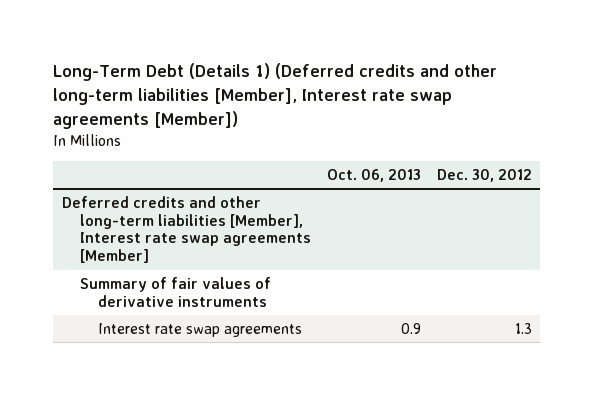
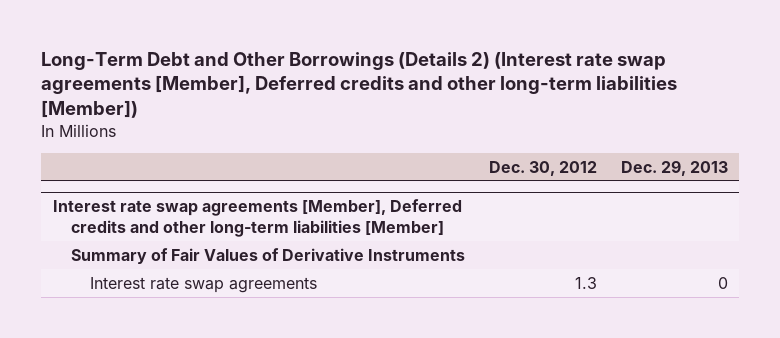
[53,63,498,130] Long-Term Debt (Details 1) (Deferred credits and other long-term liabilities [Member], Interest rate swap agreements [Member]) -> [40,51,677,119] Long-Term Debt and Other Borrowings (Details 2) (Interest rate swap agreements [Member], Deferred credits and other long-term liabilities [Member])
[326,168,421,182] Oct. 06, 2013 -> none
none -> [620,159,728,176] Dec. 29, 2013
[61,195,311,264] Deferred credits and other long-term liabilities [Member], Interest rate swap agreements [Member] -> [52,199,462,237] Interest rate swap agreements [Member], Deferred credits and other long-term liabilities [Member]
[79,276,271,307] Summary of fair values of derivative instruments -> [71,247,466,264] Summary of Fair Values of Derivative Instruments

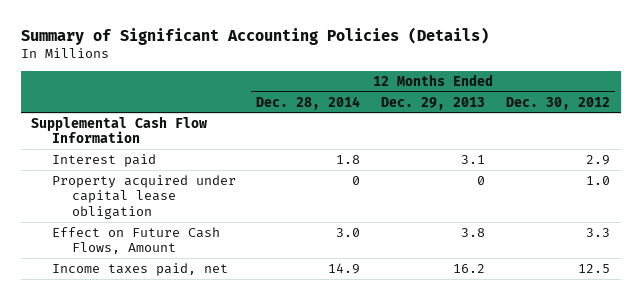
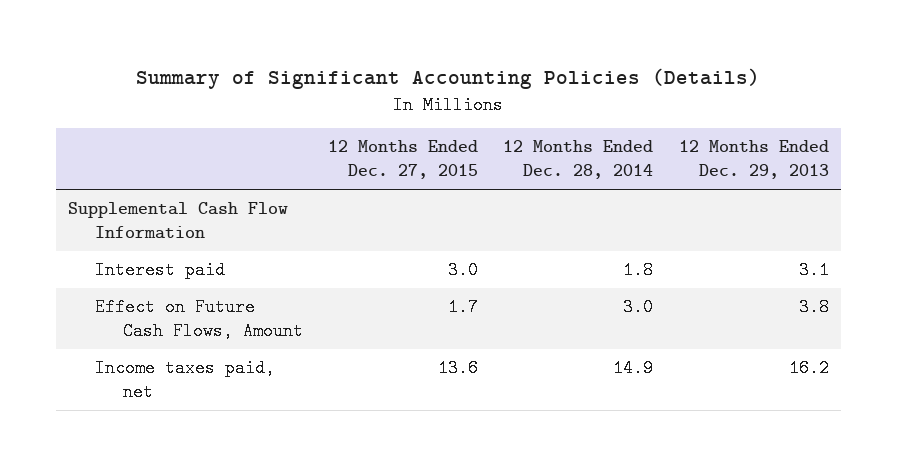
[506,96,611,110] Dec. 30, 2012 -> none
none -> [328,140,479,180] 12 Months Ended Dec. 27, 2015
[51,174,236,219] Property acquired under capital lease obligation -> none

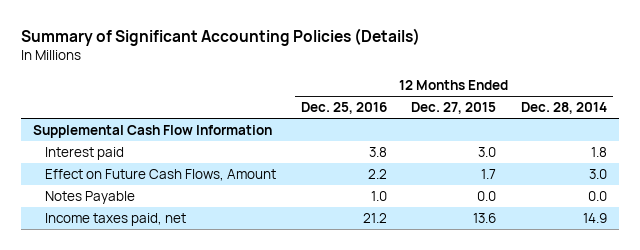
[678,140,829,180] 12 Months Ended Dec. 29, 2013 -> none
none -> [300,102,387,115] Dec. 25, 2016
none -> [45,191,136,205] Notes Payable

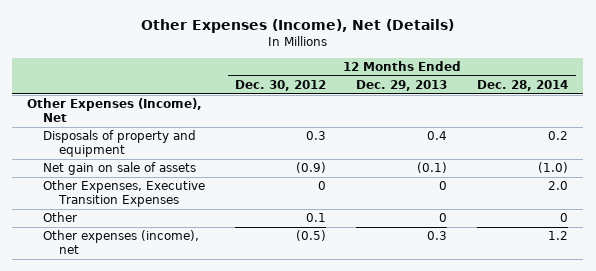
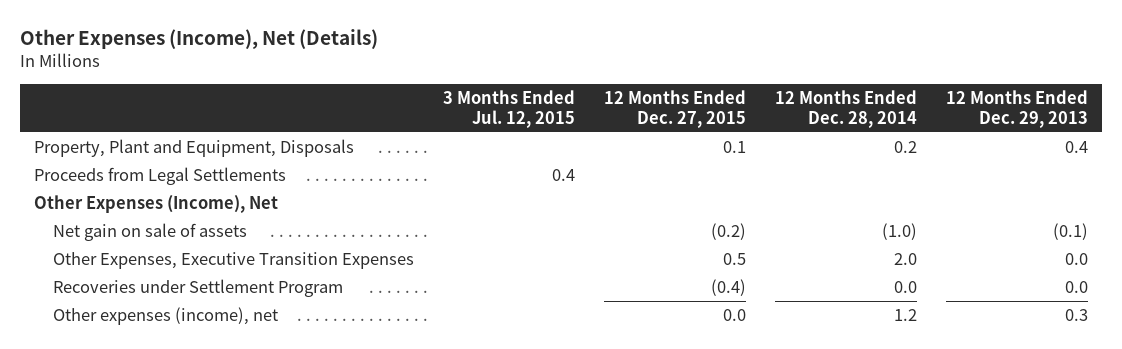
[235,79,327,91] Dec. 30, 2012 -> none
none -> [442,89,575,129] 3 Months Ended Jul. 12, 2015
none -> [603,89,746,129] 12 Months Ended Dec. 27, 2015
none -> [34,138,355,157] Property, Plant and Equipment, Disposals
none -> [34,166,287,185] Proceeds from Legal Settlements
[43,130,197,158] Disposals of property and equipment -> none
[43,212,78,223] Other -> none
[439,181,448,191] 0 -> [1064,252,1088,265] 0.0
none -> [52,278,343,297] Recoveries under Settlement Program

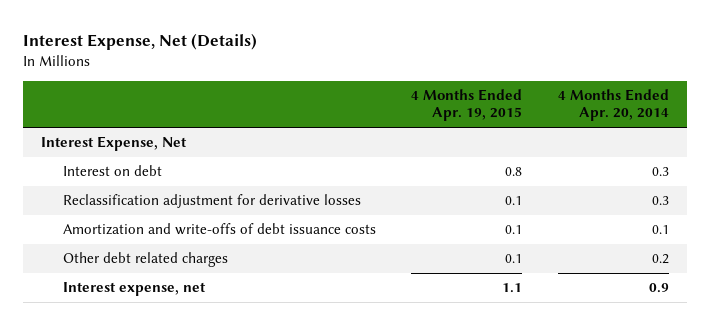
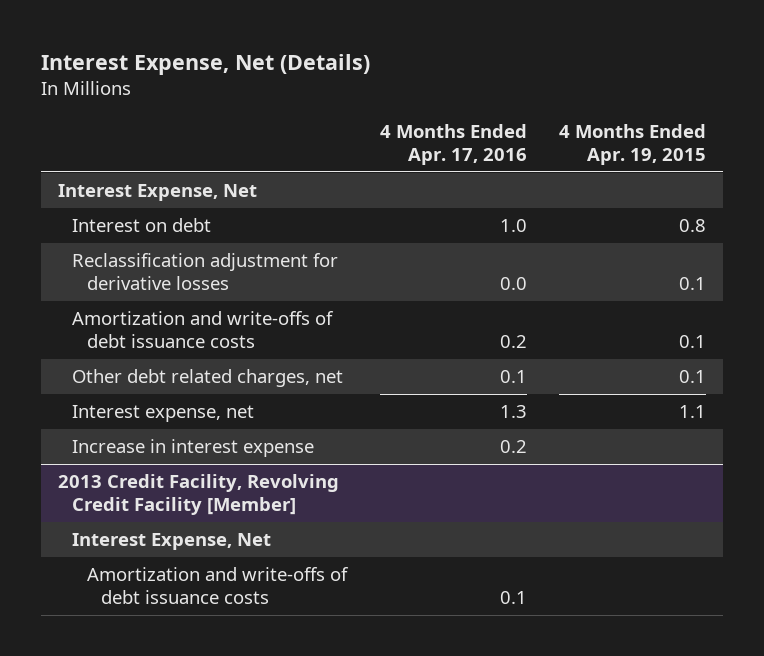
[557,89,669,122] 4 Months Ended Apr. 20, 2014 -> none
none -> [379,124,527,165] 4 Months Ended Apr. 17, 2016
[63,252,229,268] Other debt related charges -> [72,369,344,388] Other debt related charges, net
none -> [72,439,315,458] Increase in interest expense
none -> [57,474,339,515] 2013 Credit Facility, Revolving Credit Facility [Member]
none -> [72,533,272,551] Interest Expense, Net
none -> [86,567,349,604] Amortization and write-offs of debt issuance costs

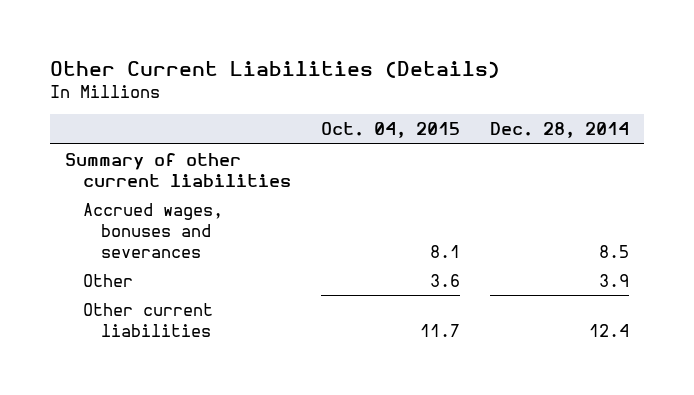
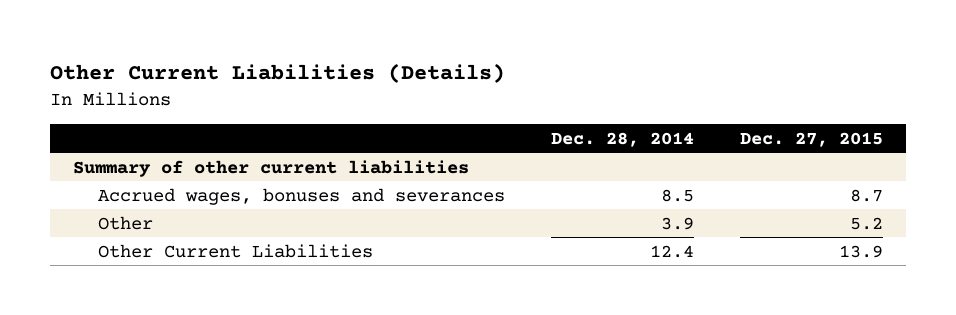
[320,122,460,139] Oct. 04, 2015 -> none
none -> [740,131,884,147] Dec. 27, 2015
[83,302,214,337] Other current liabilities -> [98,243,374,258] Other Current Liabilities

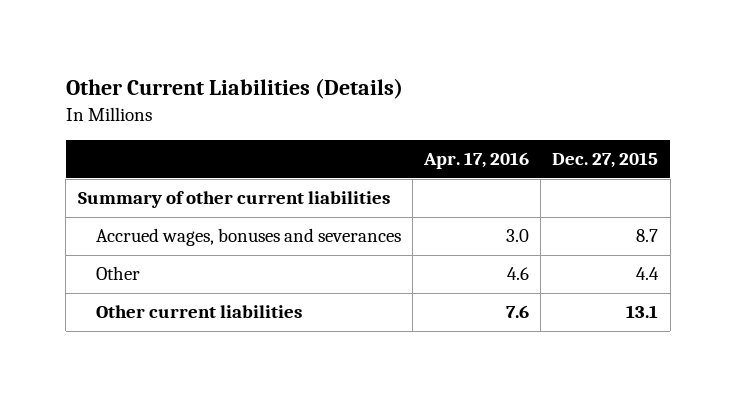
[551,131,695,147] Dec. 28, 2014 -> none
none -> [422,152,529,170] Apr. 17, 2016
[850,216,884,230] 5.2 -> [636,267,660,281] 4.4
[98,243,374,258] Other Current Liabilities -> [95,305,302,319] Other current liabilities
[839,244,884,258] 13.9 -> [626,305,659,319] 13.1

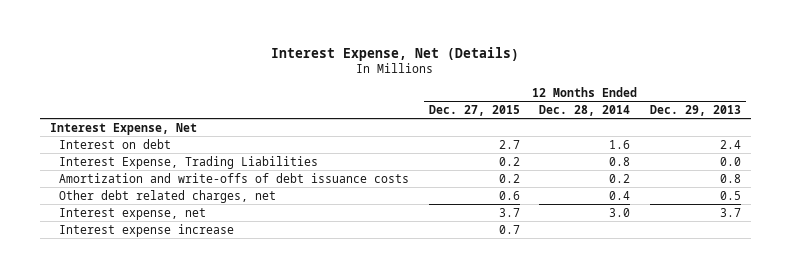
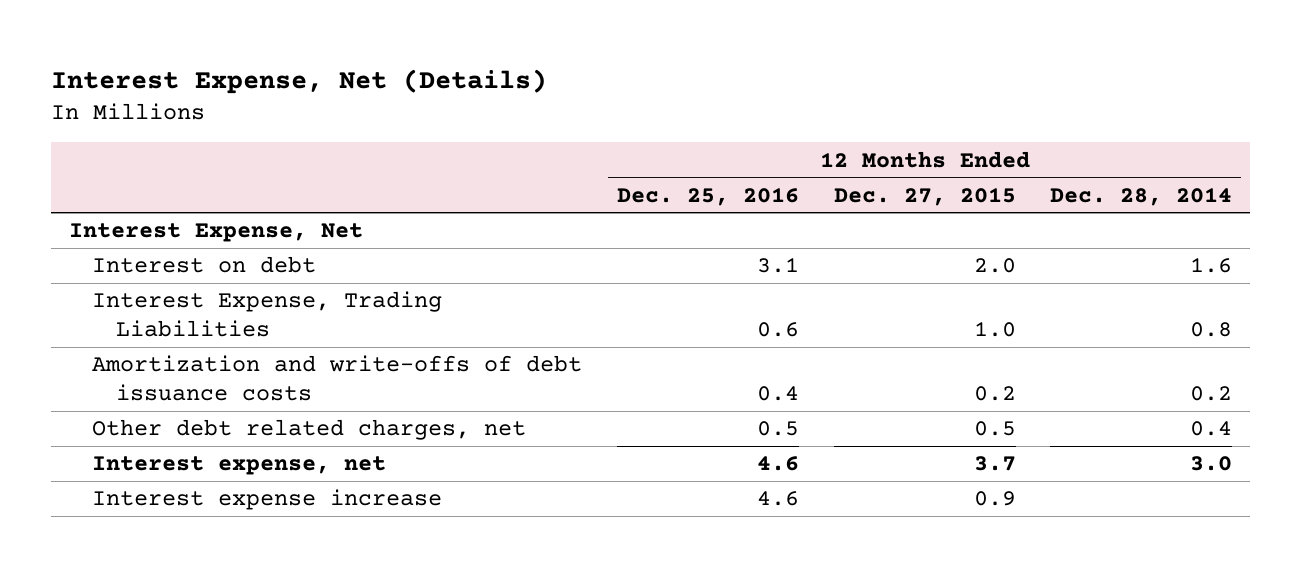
[650,104,742,116] Dec. 29, 2013 -> none
none -> [616,186,799,206] Dec. 25, 2016
[498,139,520,149] 2.7 -> [973,258,1016,274] 2.0
[498,156,520,166] 0.2 -> [973,320,1016,337] 1.0
[498,190,520,200] 0.6 -> [973,421,1016,437] 0.5
[498,224,520,234] 0.7 -> [973,491,1016,507] 0.9

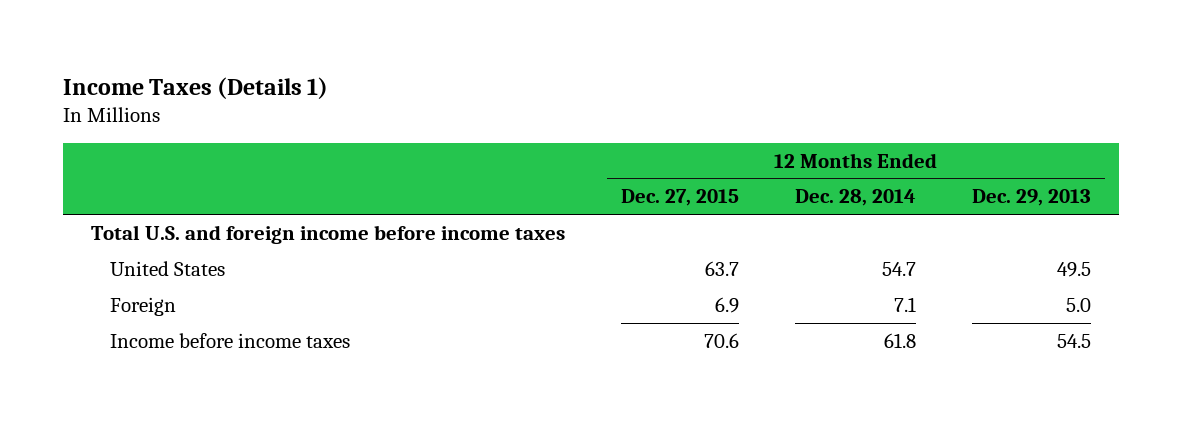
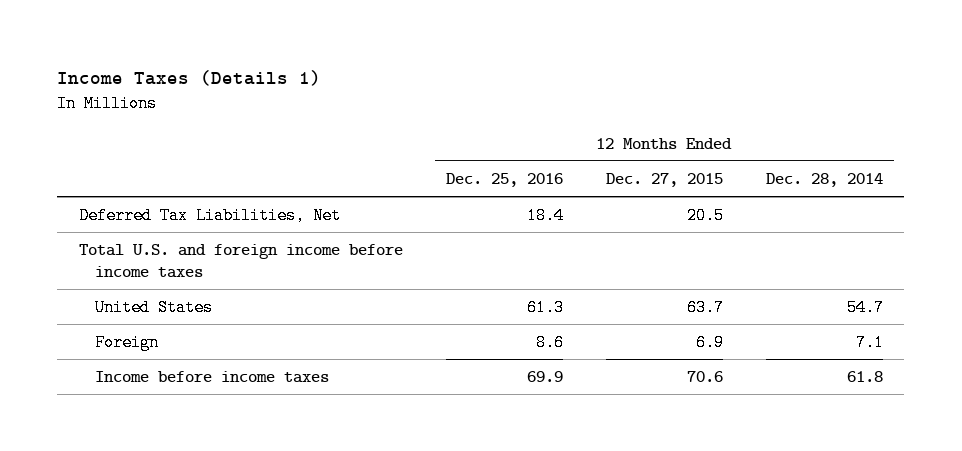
[972,189,1092,207] Dec. 29, 2013 -> none
none -> [445,172,563,187] Dec. 25, 2016
none -> [78,206,341,224] Deferred Tax Liabilities, Net

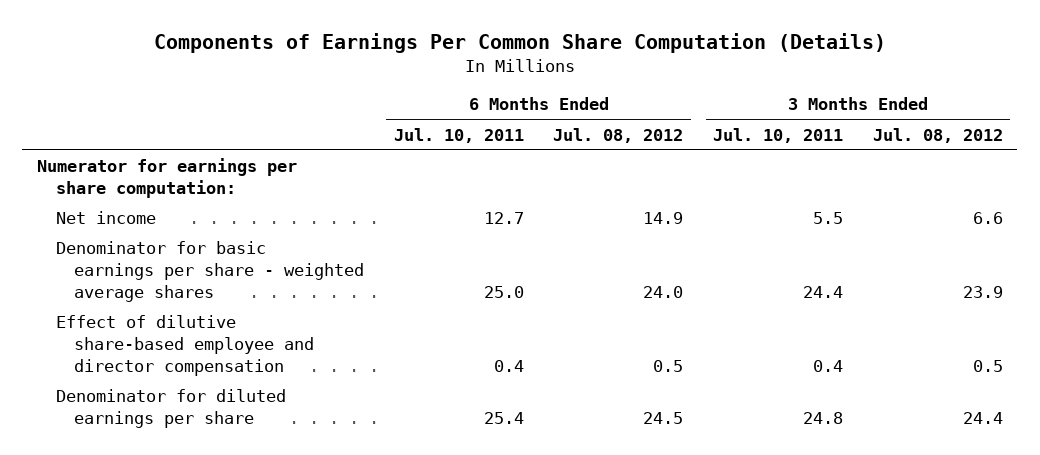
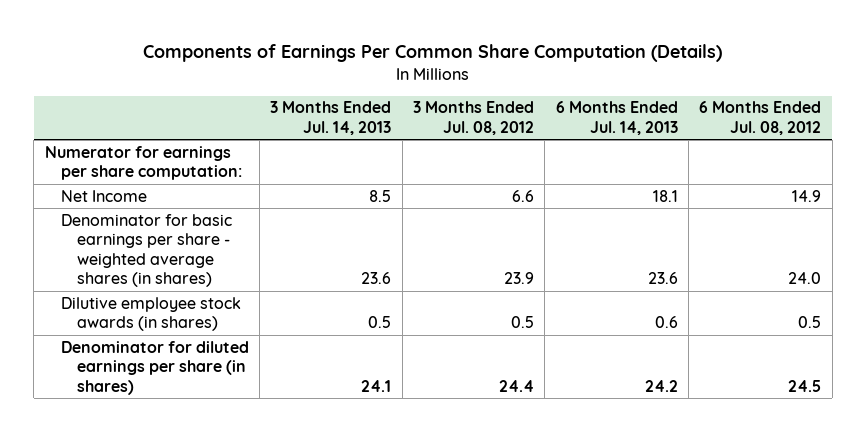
[393,127,524,143] Jul. 10, 2011 -> none
[712,127,843,143] Jul. 10, 2011 -> none
none -> [270,101,392,135] 3 Months Ended Jul. 14, 2013
none -> [555,101,678,135] 6 Months Ended Jul. 14, 2013
[55,211,156,225] Net income -> [60,189,147,202] Net Income
[55,241,365,302] Denominator for basic earnings per share - weighted average shares -> [60,213,232,287] Denominator for basic earnings per share - weighted average shares (in shares)
[55,315,315,376] Effect of dilutive share-based employee and director compensation -> [60,296,241,332] Dilutive employee stock awards (in shares)
[55,389,286,429] Denominator for diluted earnings per share -> [60,340,249,395] Denominator for diluted earnings per share (in shares)

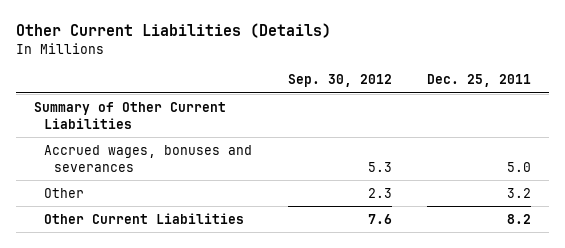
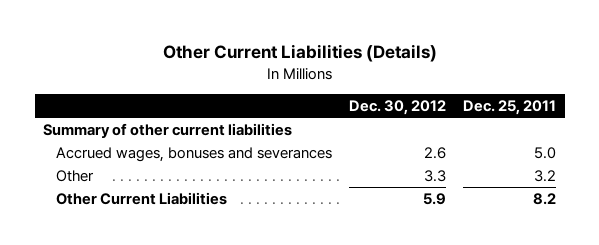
[287,74,392,88] Sep. 30, 2012 -> none
none -> [348,99,446,115] Dec. 30, 2012
[33,101,226,129] Summary of Other Current Liabilities -> [43,123,293,139] Summary of other current liabilities

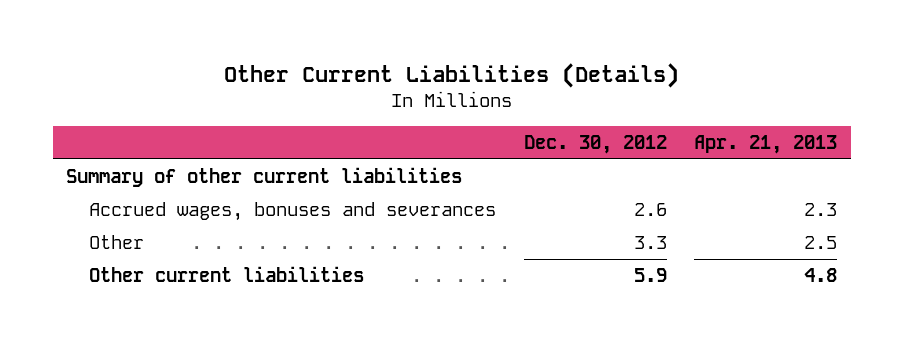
[463,99,557,115] Dec. 25, 2011 -> none
none -> [694,134,838,154] Apr. 21, 2013
[55,192,227,206] Other Current Liabilities -> [89,266,365,283] Other current liabilities

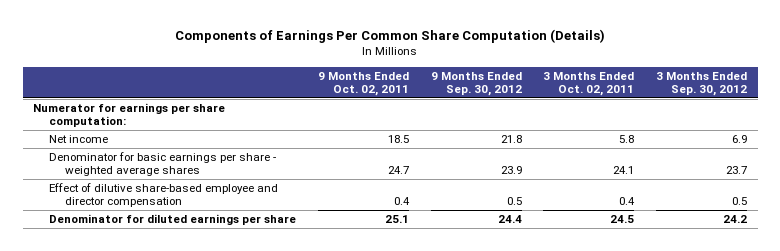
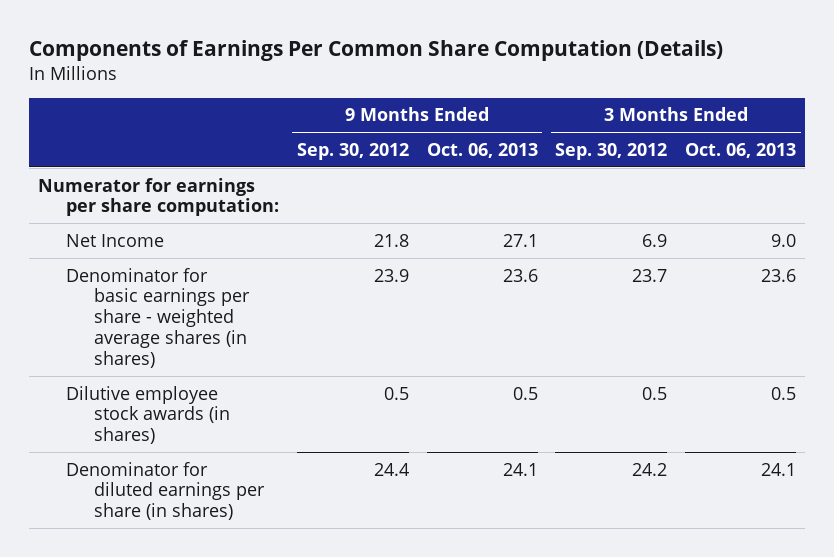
[317,71,409,96] 9 Months Ended Oct. 02, 2011 -> none
[543,71,635,96] 3 Months Ended Oct. 02, 2011 -> none
none -> [426,142,538,158] Oct. 06, 2013
none -> [685,142,797,158] Oct. 06, 2013
[49,134,109,143] Net income -> [65,233,164,247] Net Income
[49,151,277,177] Denominator for basic earnings per share - weighted average shares -> [65,267,251,369] Denominator for basic earnings per share - weighted average shares (in shares)
[49,182,279,208] Effect of dilutive share-based employee and director compensation -> [65,385,231,445] Dilutive employee stock awards (in shares)
[49,213,297,225] Denominator for diluted earnings per share -> [65,461,266,521] Denominator for diluted earnings per share (in shares)

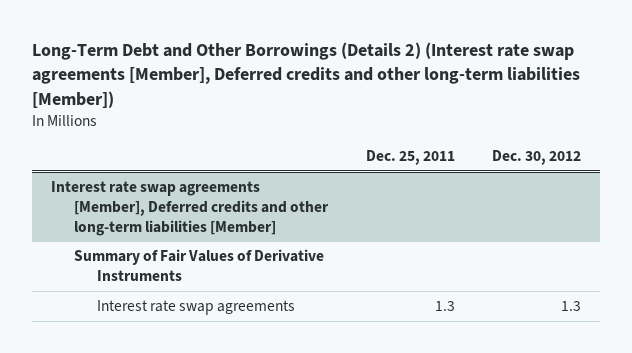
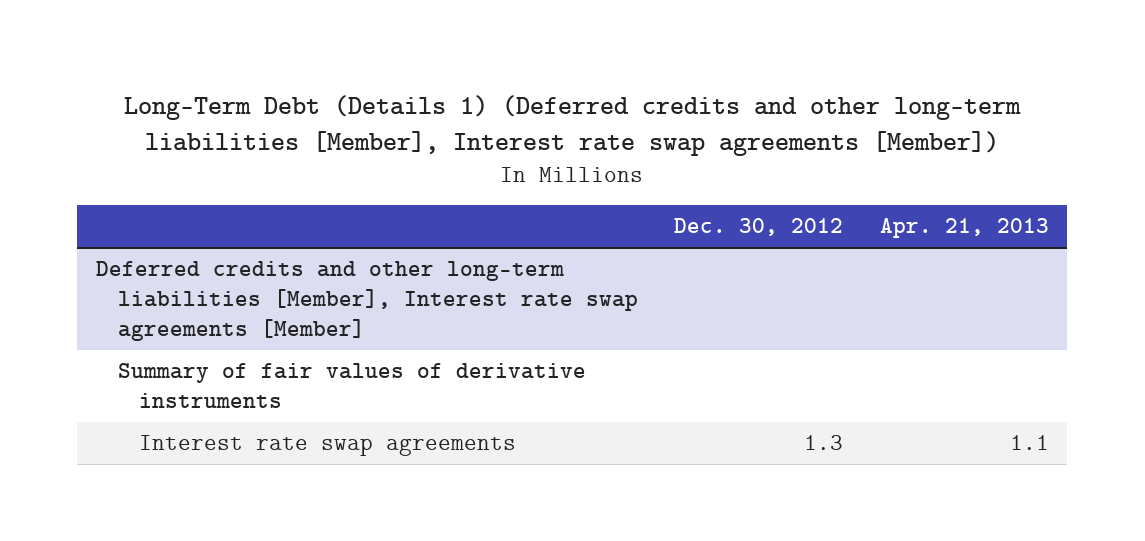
[32,42,581,108] Long-Term Debt and Other Borrowings (Details 2) (Interest rate swap agreements [Member], Deferred credits and other long-term liabilities [Member]) -> [124,94,1022,157] Long-Term Debt (Details 1) (Deferred credits and other long-term liabilities [Member], Interest rate swap agreements [Member])
[365,150,455,166] Dec. 25, 2011 -> none
none -> [879,218,1049,239] Apr. 21, 2013
[50,180,330,236] Interest rate swap agreements [Member], Deferred credits and other long-term liabilities [Member] -> [95,261,638,342] Deferred credits and other long-term liabilities [Member], Interest rate swap agreements [Member]
[74,248,325,281] Summary of Fair Values of Derivative Instruments -> [117,363,586,409] Summary of fair values of derivative instruments

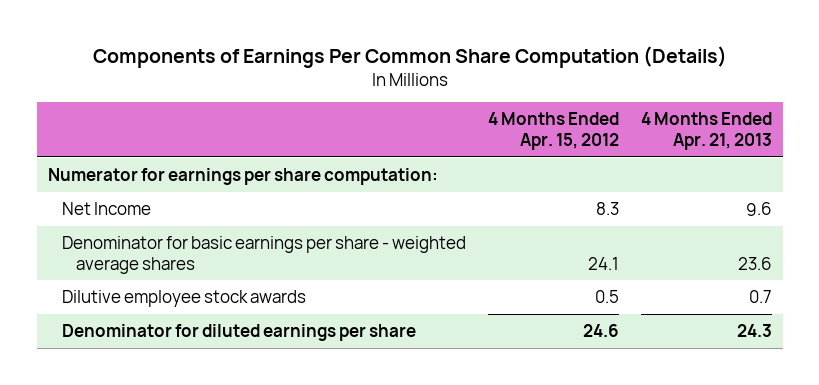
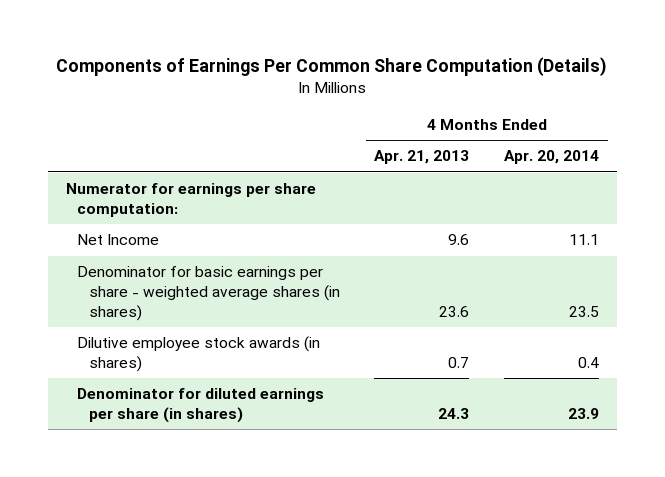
[487,112,619,151] 4 Months Ended Apr. 15, 2012 -> none
none -> [504,150,600,165] Apr. 20, 2014
[61,235,466,274] Denominator for basic earnings per share - weighted average shares -> [77,266,340,321] Denominator for basic earnings per share - weighted average shares (in shares)
[61,289,306,307] Dilutive employee stock awards -> [77,336,321,373] Dilutive employee stock awards (in shares)
[61,323,416,341] Denominator for diluted earnings per share -> [77,388,325,424] Denominator for diluted earnings per share (in shares)

